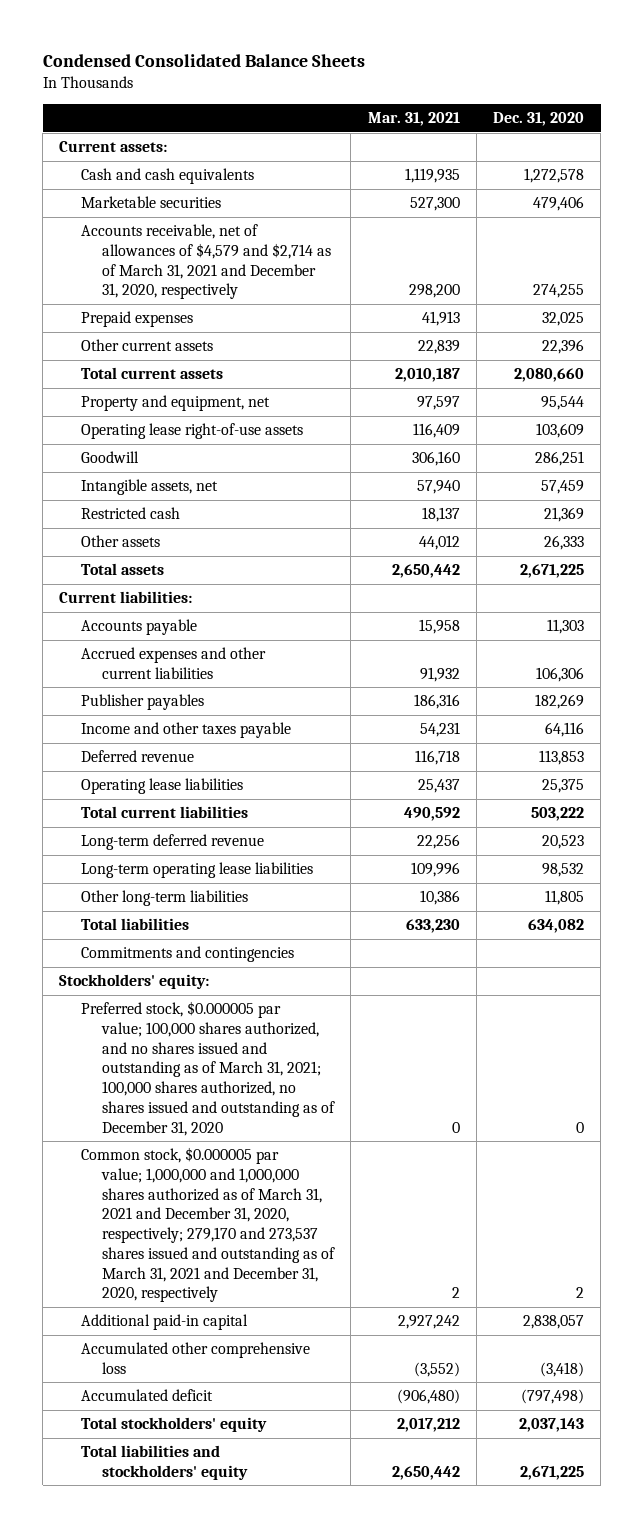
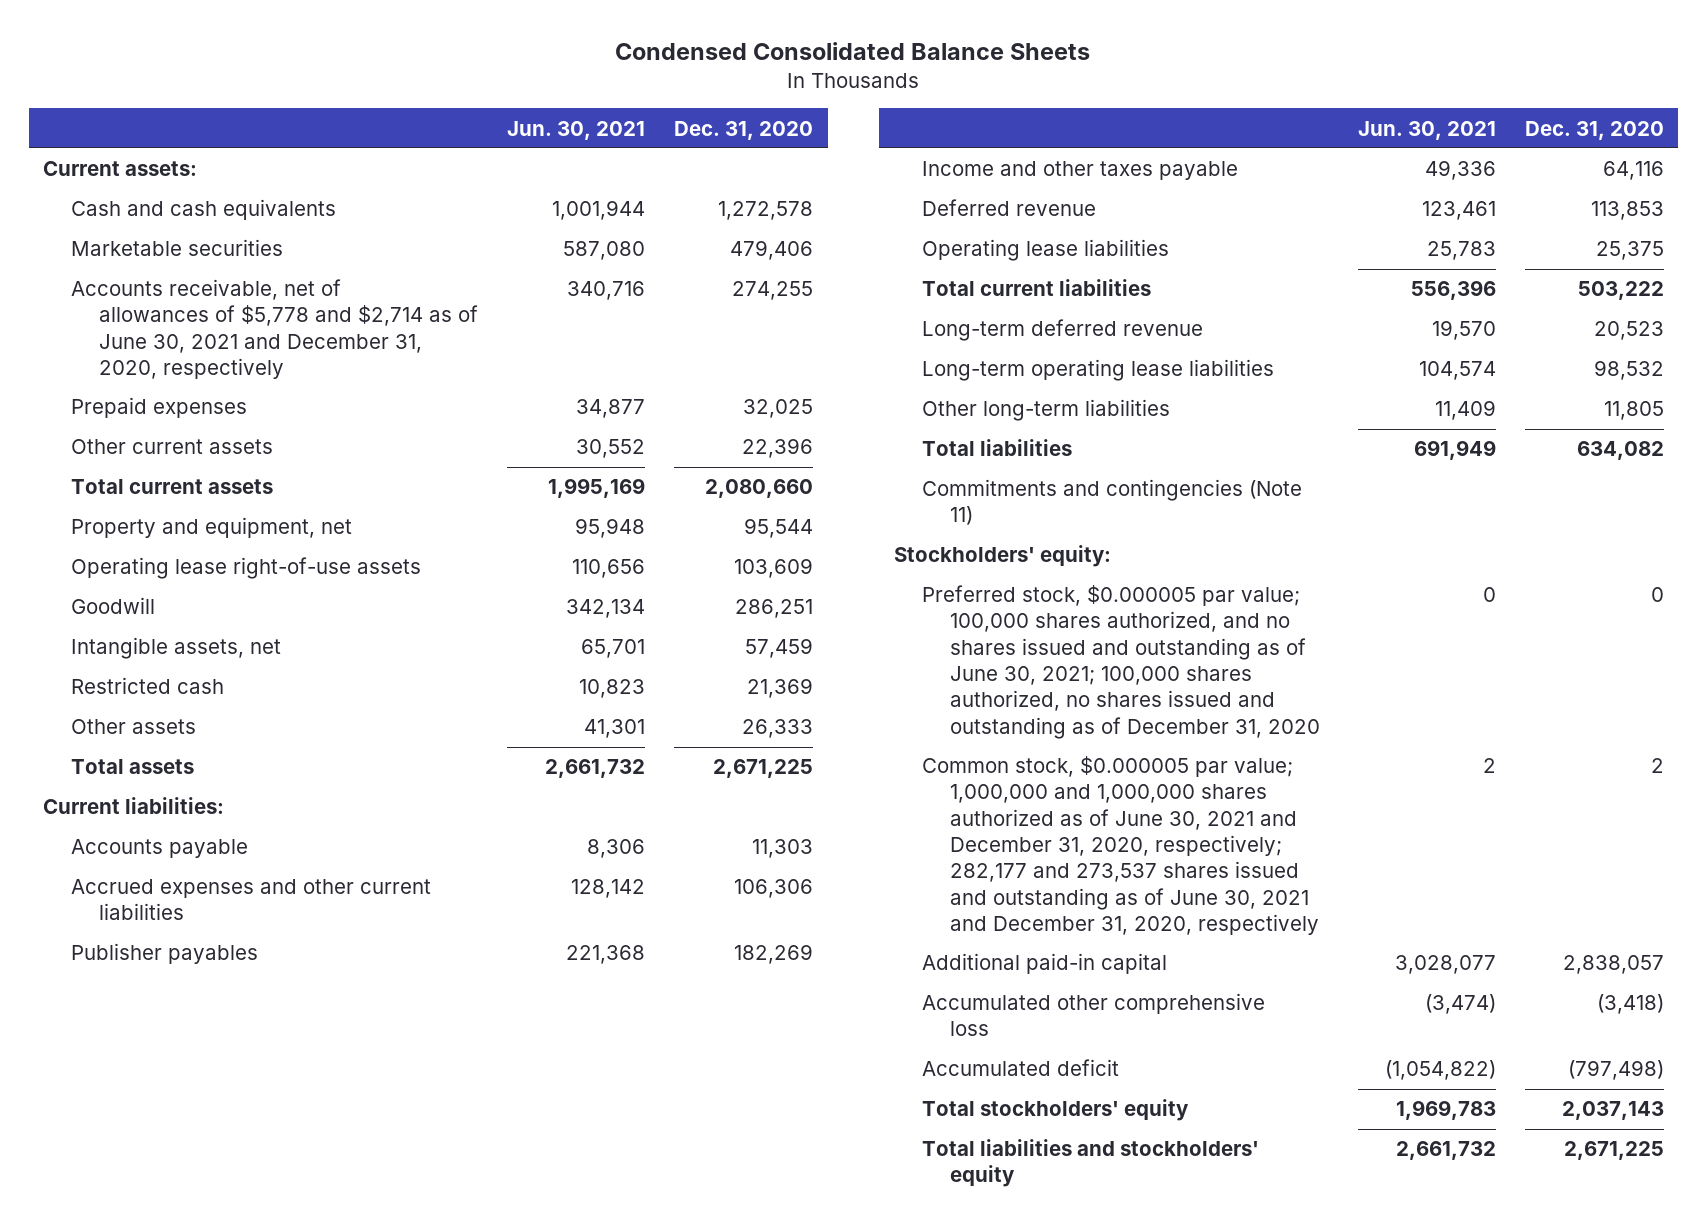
[367,112,460,127] Mar. 31, 2021 -> none
none -> [507,120,646,140] Jun. 30, 2021
[80,224,332,300] Accounts receivable, net of allowances of $4,579 and $2,714 as of March 31, 2021 and December 31, 2020, respectively -> [71,279,479,380] Accounts receivable, net of allowances of $5,778 and $2,714 as of June 30, 2021 and December 31, 2020, respectively
[80,946,294,963] Commitments and contingencies -> [921,479,1302,526] Commitments and contingencies (Note 11)
[80,1001,336,1136] Preferred stock, $0.000005 par value; 100,000 shares authorized, and no shares issued and outstanding as of March 31, 2021; 100,000 shares authorized, no shares issued and outstanding as of December 31, 2020 -> [921,585,1320,739] Preferred stock, $0.000005 par value; 100,000 shares authorized, and no shares issued and outstanding as of June 30, 2021; 100,000 shares authorized, no shares issued and outstanding as of December 31, 2020
[80,1147,336,1303] Common stock, $0.000005 par value; 1,000,000 and 1,000,000 shares authorized as of March 31, 2021 and December 31, 2020, respectively; 279,170 and 273,537 shares issued and outstanding as of March 31, 2021 and December 31, 2020, respectively -> [921,756,1319,935] Common stock, $0.000005 par value; 1,000,000 and 1,000,000 shares authorized as of June 30, 2021 and December 31, 2020, respectively; 282,177 and 273,537 shares issued and outstanding as of June 30, 2021 and December 31, 2020, respectively

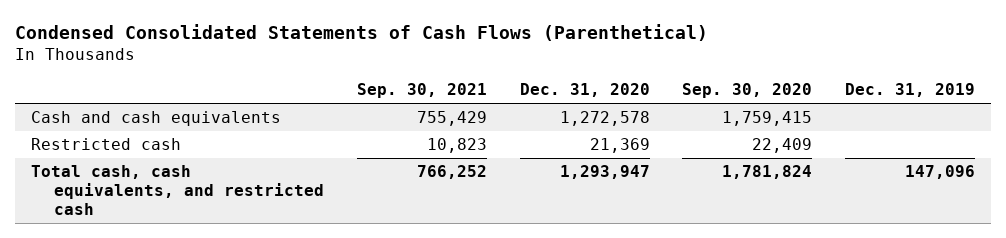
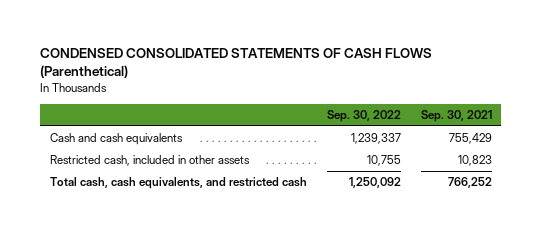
[14,24,708,42] Condensed Consolidated Statements of Cash Flows (Parenthetical) -> [40,48,433,79] CONDENSED CONSOLIDATED STATEMENTS OF CASH FLOWS (Parenthetical)
[519,83,650,98] Dec. 31, 2020 -> none
[682,83,813,99] Sep. 30, 2020 -> none
[845,83,976,98] Dec. 31, 2019 -> none
none -> [326,109,401,122] Sep. 30, 2022
[31,138,182,151] Restricted cash -> [50,155,251,167] Restricted cash, included in other assets

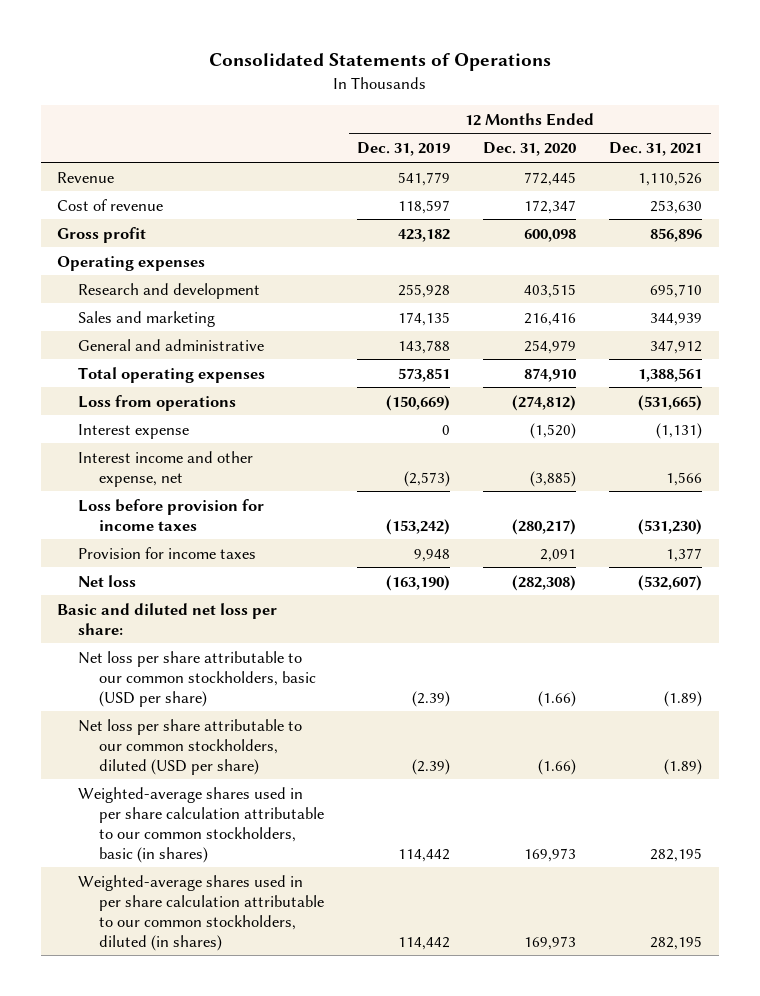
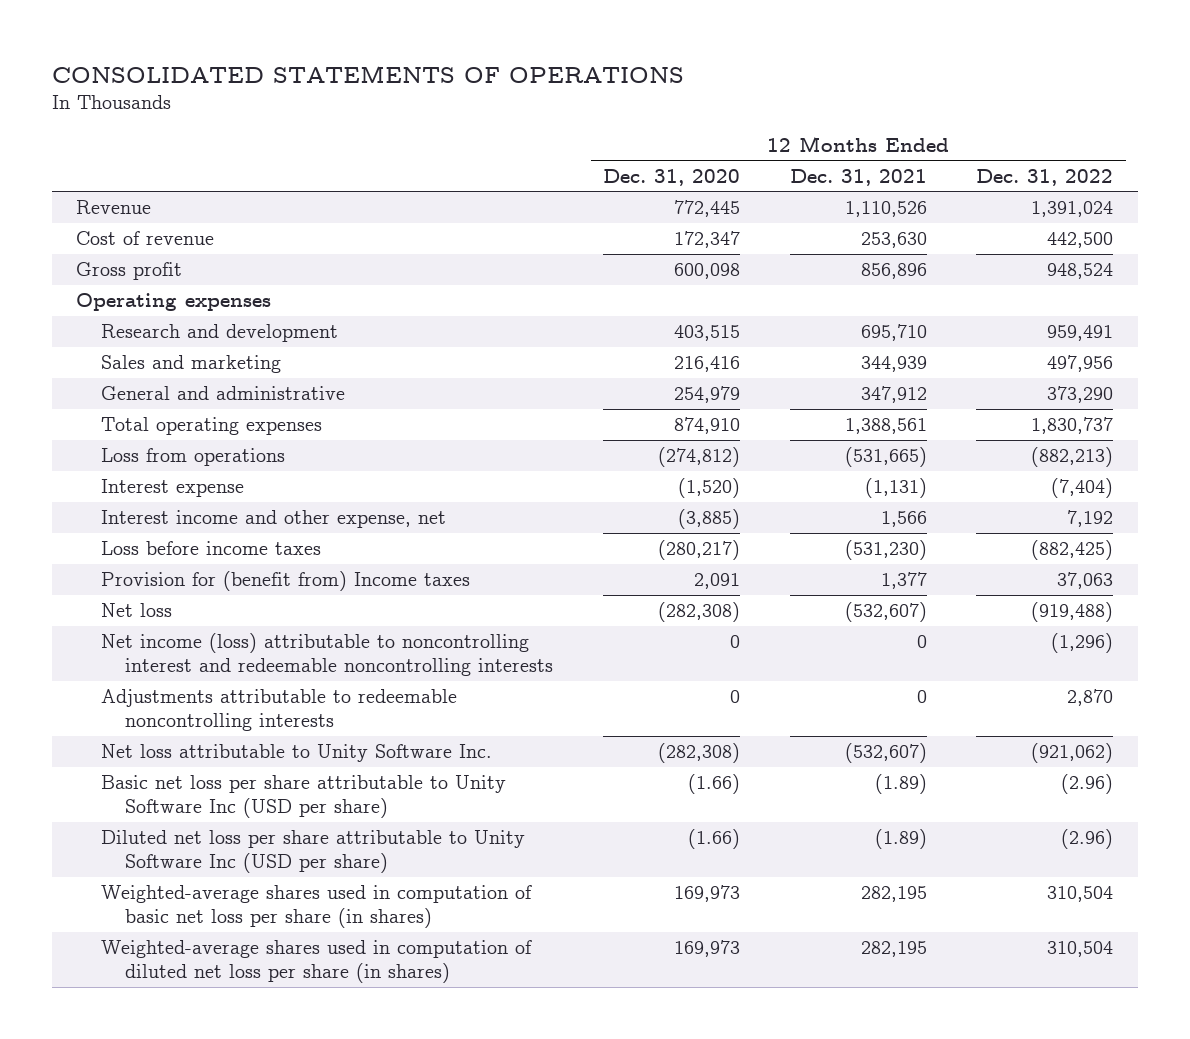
[208,53,551,72] Consolidated Statements of Operations -> [51,65,684,83] CONSOLIDATED STATEMENTS OF OPERATIONS
[356,142,450,157] Dec. 31, 2019 -> none
none -> [976,168,1114,186] Dec. 31, 2022
[78,498,265,531] Loss before provision for income taxes -> [100,541,321,556] Loss before income taxes
[78,546,257,559] Provision for income taxes -> [100,571,470,592] Provision for (benefit from) Income taxes
[57,602,278,635] Basic and diluted net loss per share: -> none
none -> [100,633,554,677] Net income (loss) attributable to noncontrolling interest and redeemable noncontrolling interests
none -> [100,689,457,732] Adjustments attributable to redeemable noncontrolling interests
none -> [100,744,492,763] Net loss attributable to Unity Software Inc.
[78,650,316,707] Net loss per share attributable to our common stockholders, basic (USD per share) -> [100,775,506,819] Basic net loss per share attributable to Unity Software Inc (USD per share)
[78,718,303,775] Net loss per share attributable to our common stockholders, diluted (USD per share) -> [100,830,525,874] Diluted net loss per share attributable to Unity Software Inc (USD per share)
[78,786,324,863] Weighted-average shares used in per share calculation attributable to our common stockholders, basic (in shares) -> [100,885,532,929] Weighted-average shares used in computation of basic net loss per share (in shares)
[78,874,324,951] Weighted-average shares used in per share calculation attributable to our common stockholders, diluted (in shares) -> [100,940,532,984] Weighted-average shares used in computation of diluted net loss per share (in shares)

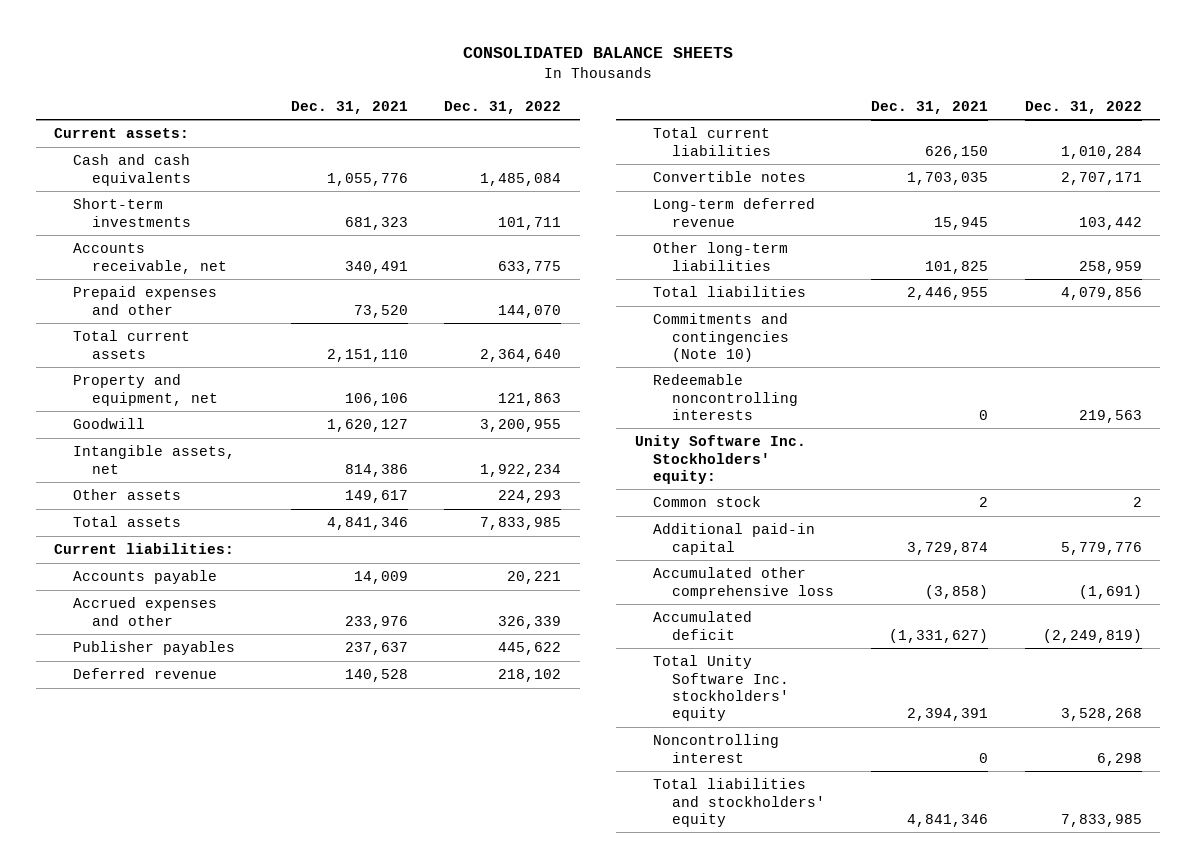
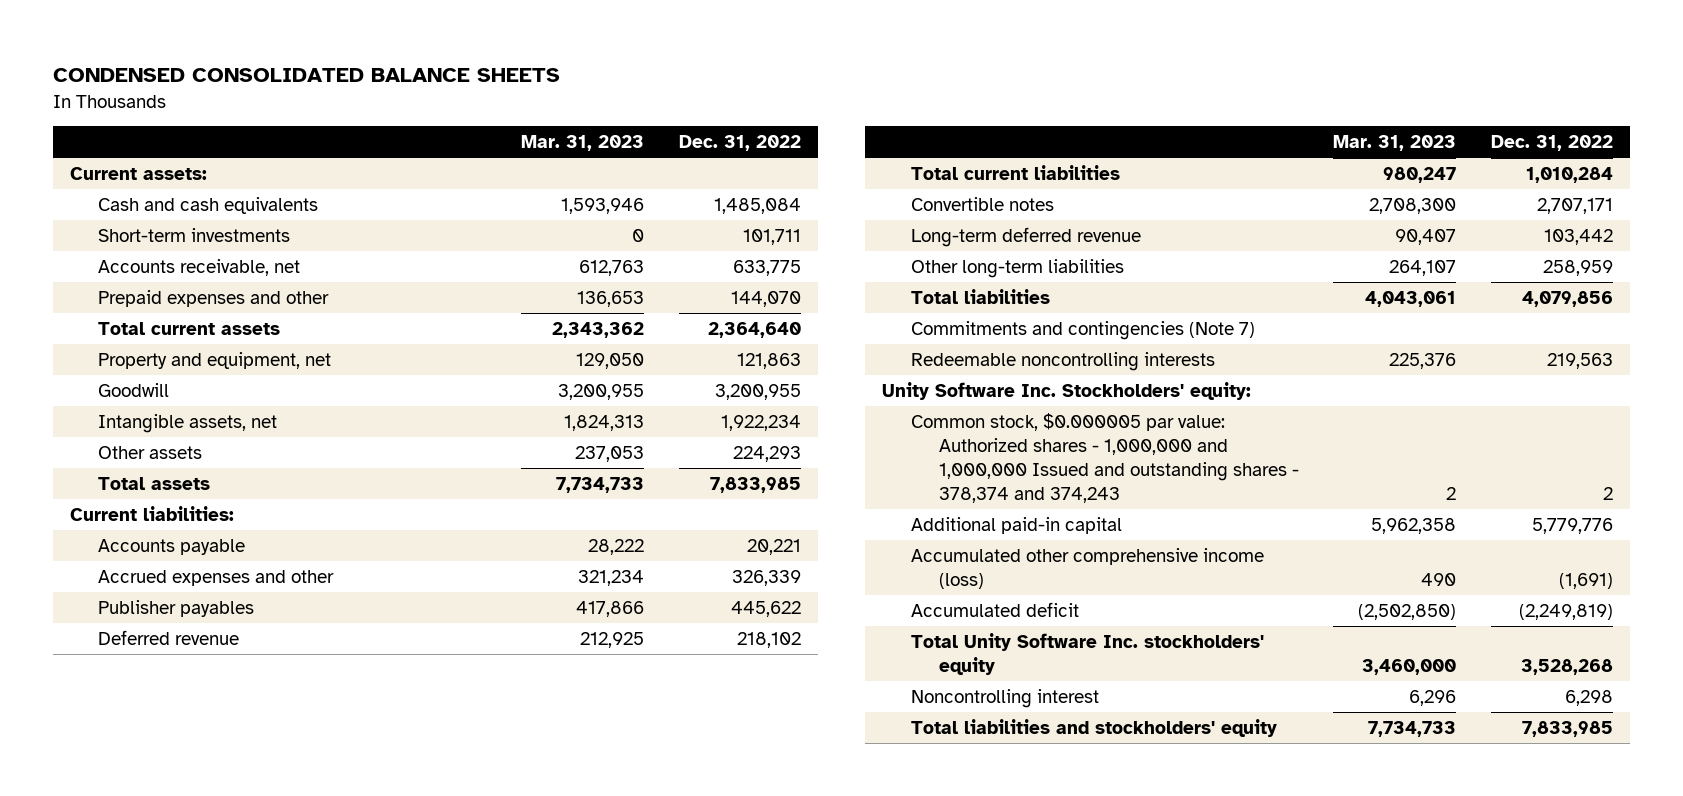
[462,47,733,59] CONSOLIDATED BALANCE SHEETS -> [53,68,561,83] CONDENSED CONSOLIDATED BALANCE SHEETS
[290,100,408,114] Dec. 31, 2021 -> none
none -> [521,135,645,152] Mar. 31, 2023
[653,313,790,362] Commitments and contingencies (Note 10) -> [910,320,1255,340] Commitments and contingencies (Note 7)
[653,496,762,508] Common stock -> [910,412,1299,504] Common stock, $0.000005 par value: Authorized shares - 1,000,000 and 1,000,000 Issued and outstanding shares - 378,374 and 374,243
[653,567,835,599] Accumulated other comprehensive loss -> [910,547,1264,589] Accumulated other comprehensive income (loss)

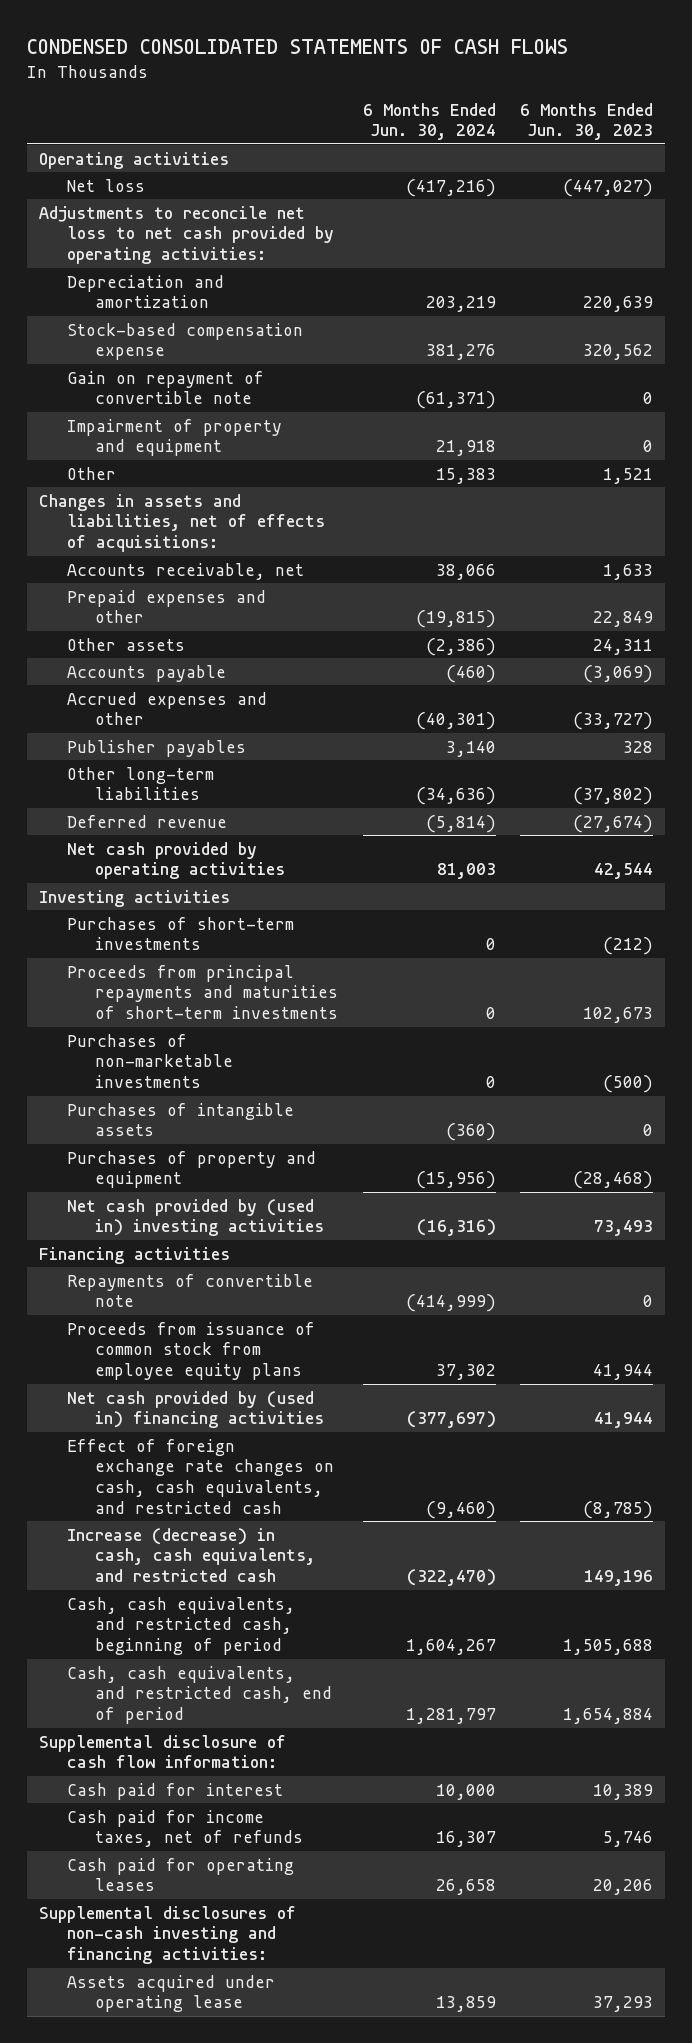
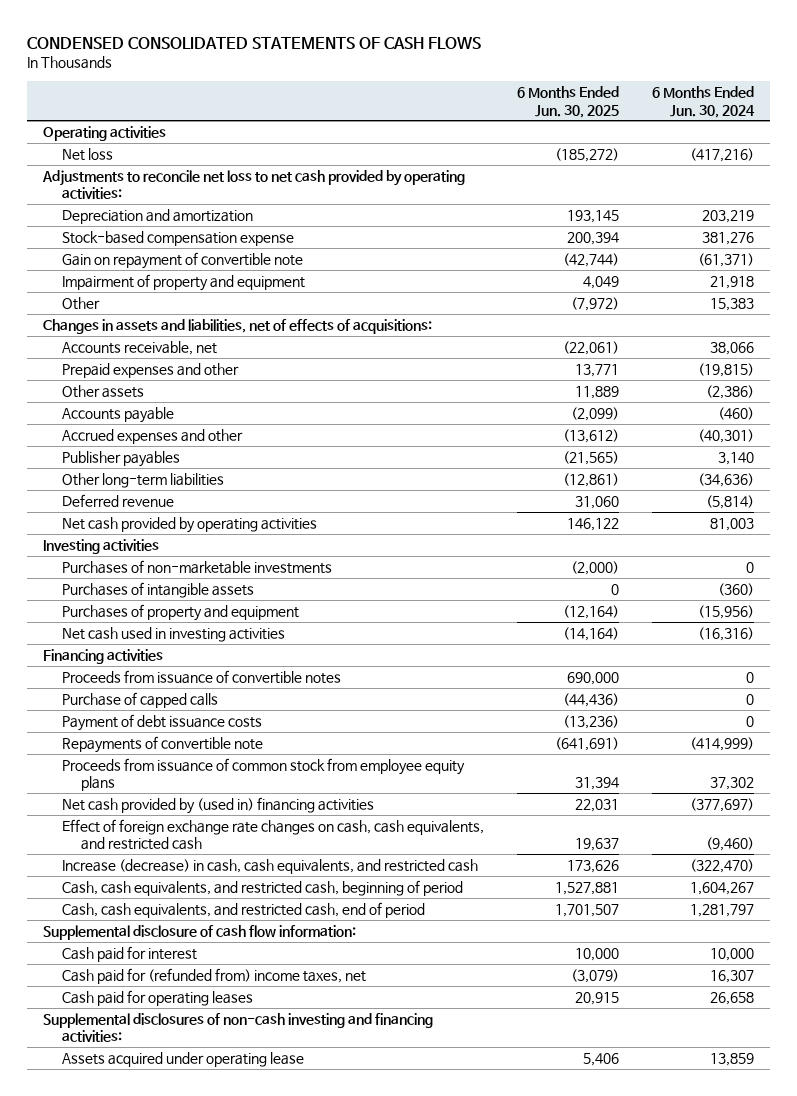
[519,102,653,141] 6 Months Ended Jun. 30, 2023 -> none
none -> [516,86,619,118] 6 Months Ended Jun. 30, 2025
[67,916,295,951] Purchases of short-term investments -> none
[67,964,339,1020] Proceeds from principal repayments and maturities of short-term investments -> none
[67,1198,325,1237] Net cash provided by (used in) investing activities -> [62,626,286,642] Net cash used in investing activities
none -> [62,669,342,684] Proceeds from issuance of convertible notes
none -> [62,691,219,708] Purchase of capped calls
none -> [62,713,263,731] Payment of debt issuance costs
[67,1809,304,1848] Cash paid for income taxes, net of refunds -> [62,967,367,984] Cash paid for (refunded from) income taxes, net

